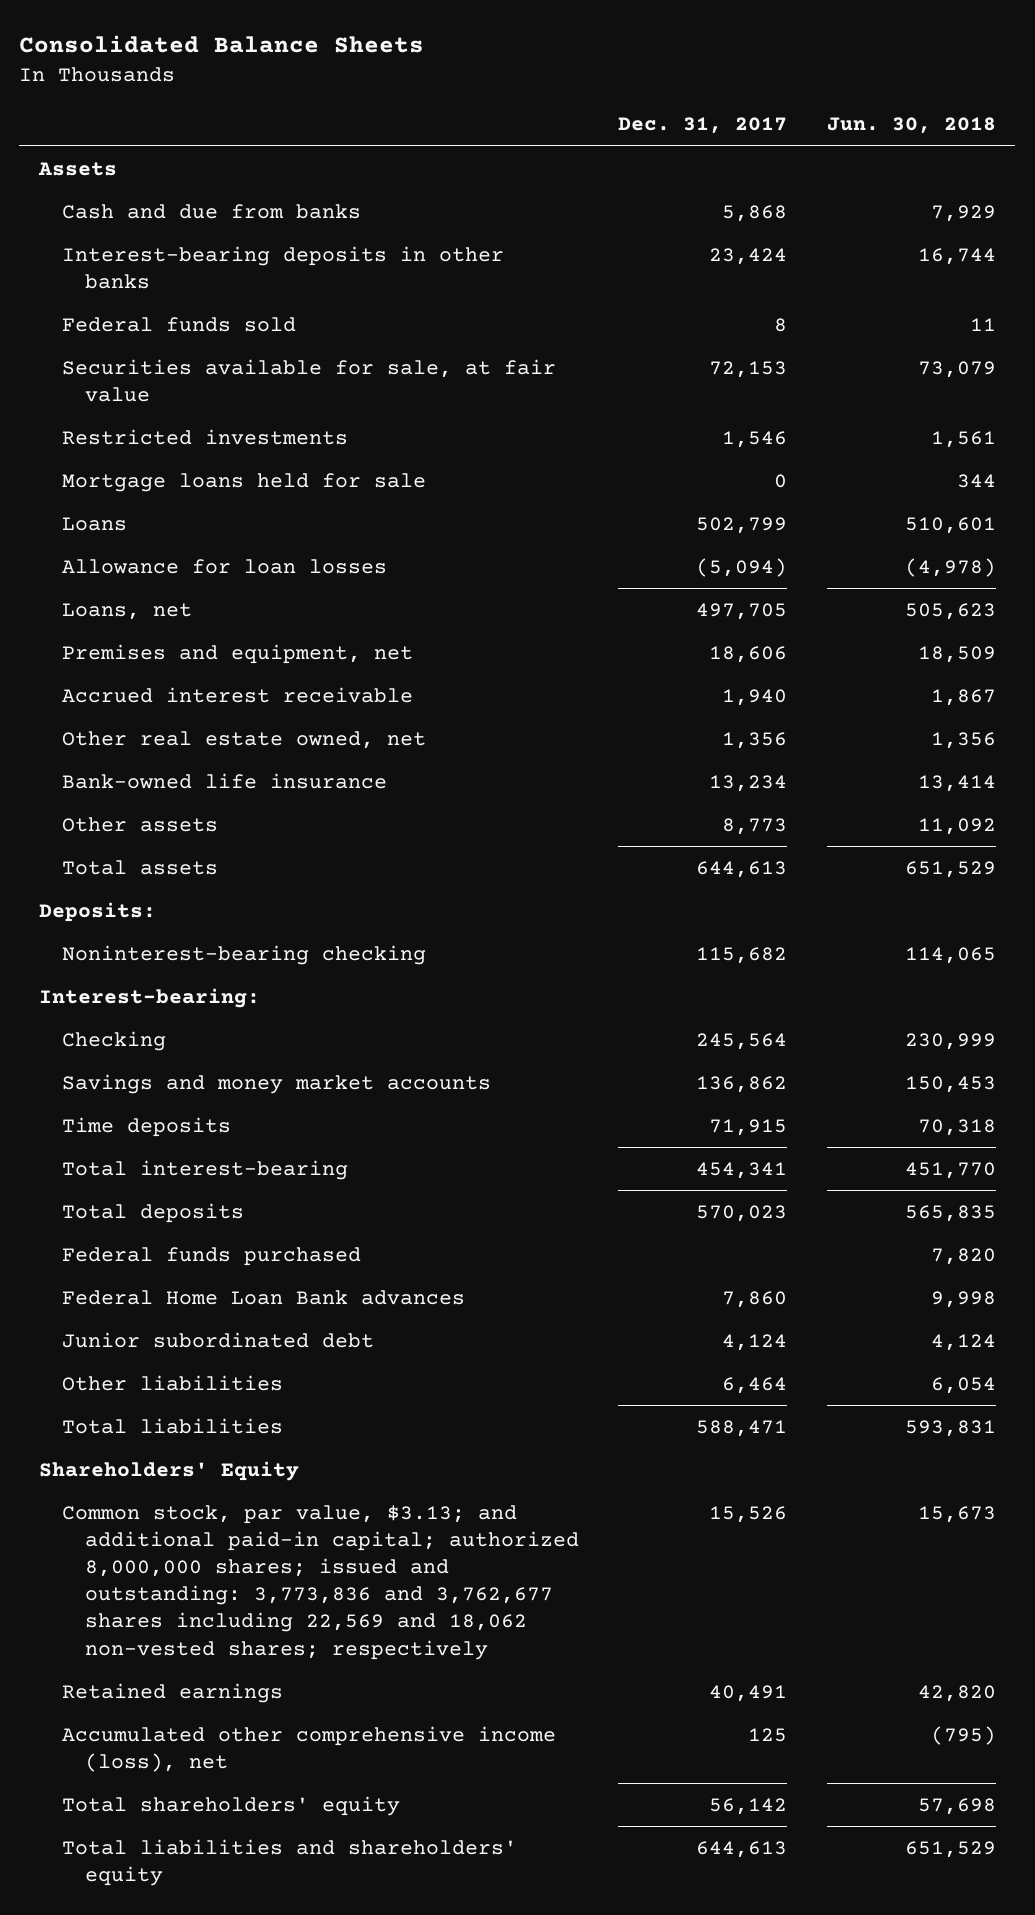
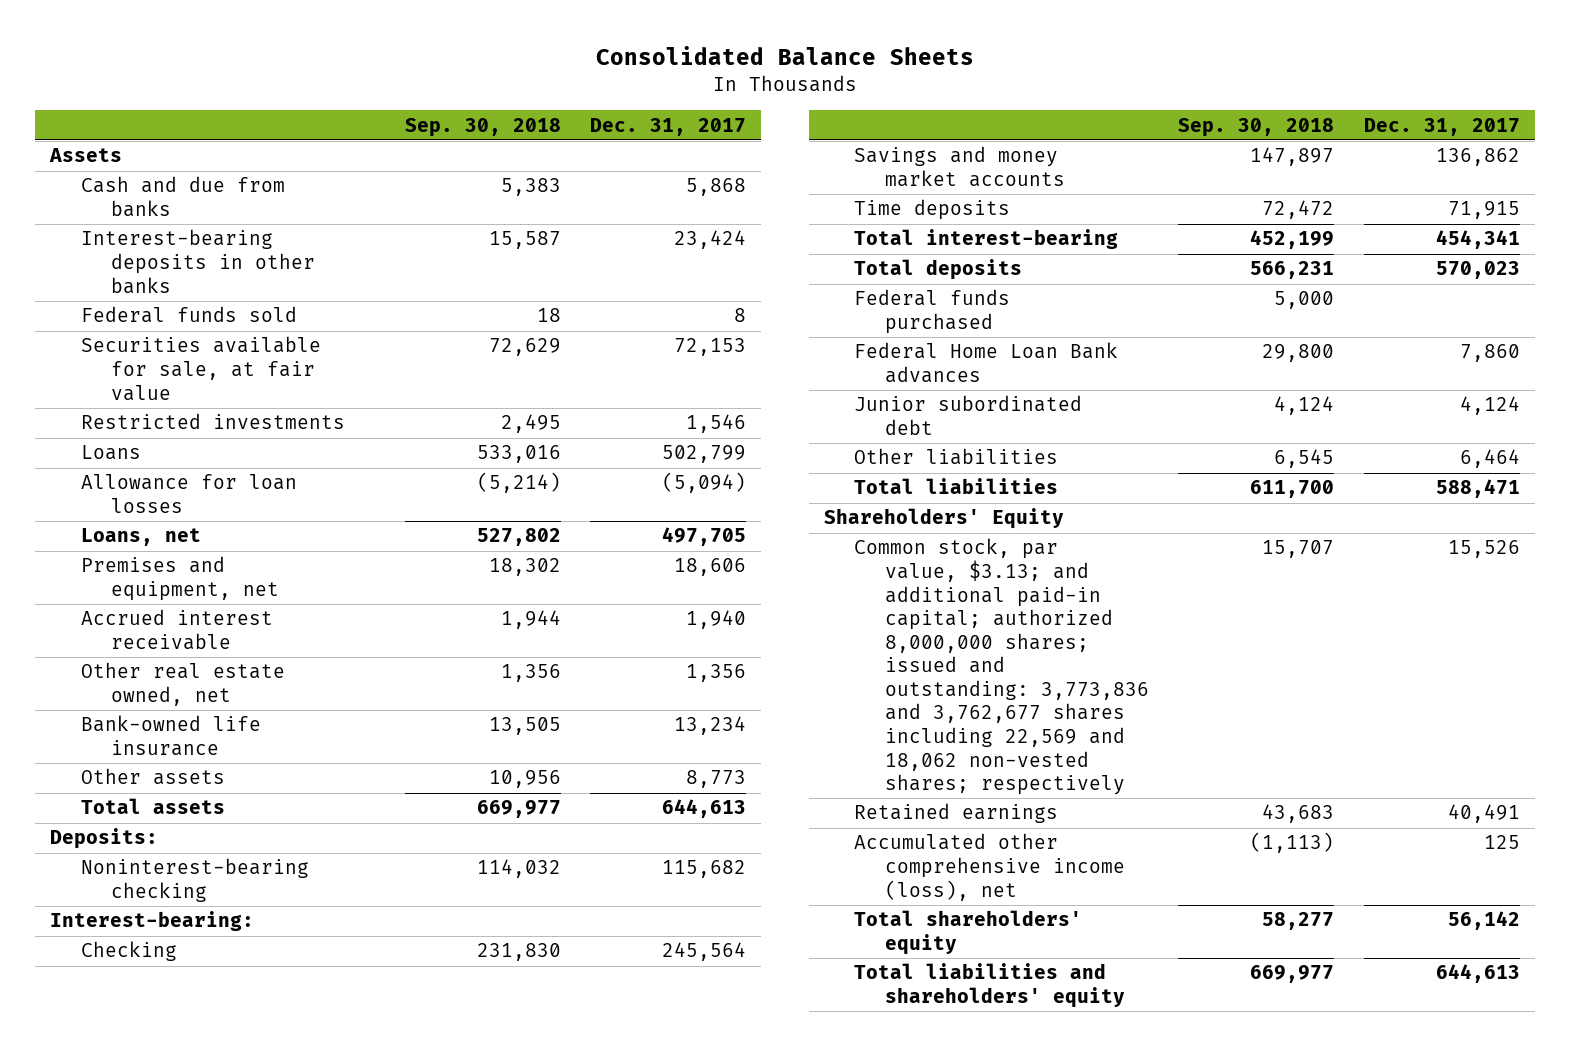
[826,117,996,135] Jun. 30, 2018 -> none
none -> [404,117,561,137] Sep. 30, 2018
[61,472,426,492] Mortgage loans held for sale -> none

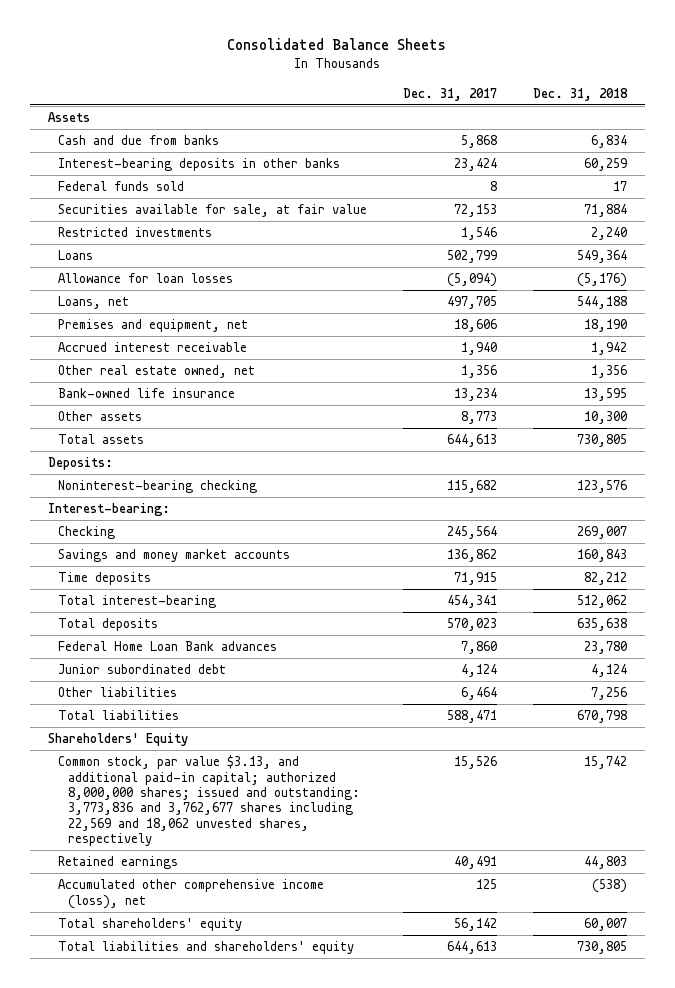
[404,117,561,137] Sep. 30, 2018 -> none
none -> [533,87,629,101] Dec. 31, 2018
[854,289,1011,335] Federal funds purchased -> none
[854,538,1149,796] Common stock, par value, $3.13; and additional paid-in capital; authorized 8,000,000 shares; issued and outstanding: 3,773,836 and 3,762,677 shares including 22,569 and 18,062 non-vested shares; respectively -> [58,755,361,847] Common stock, par value $3.13, and additional paid-in capital; authorized 8,000,000 shares; issued and outstanding: 3,773,836 and 3,762,677 shares including 22,569 and 18,062 unvested shares, respectively

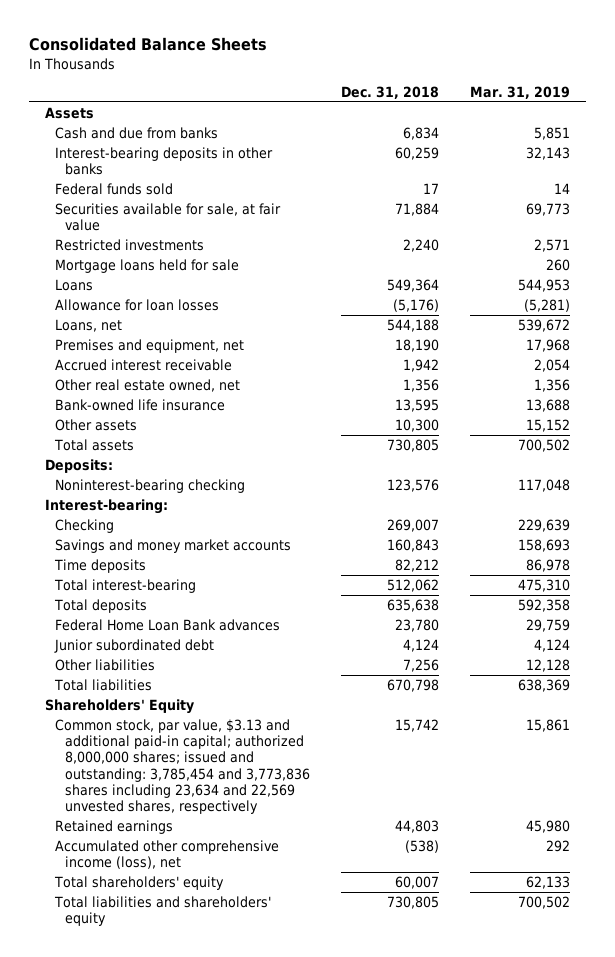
[403,87,498,101] Dec. 31, 2017 -> none
none -> [470,85,571,99] Mar. 31, 2019
none -> [54,258,239,273] Mortgage loans held for sale
[58,755,361,847] Common stock, par value $3.13, and additional paid-in capital; authorized 8,000,000 shares; issued and outstanding: 3,773,836 and 3,762,677 shares including 22,569 and 18,062 unvested shares, respectively -> [54,718,310,815] Common stock, par value, $3.13 and additional paid-in capital; authorized 8,000,000 shares; issued and outstanding: 3,785,454 and 3,773,836 shares including 23,634 and 22,569 unvested shares, respectively

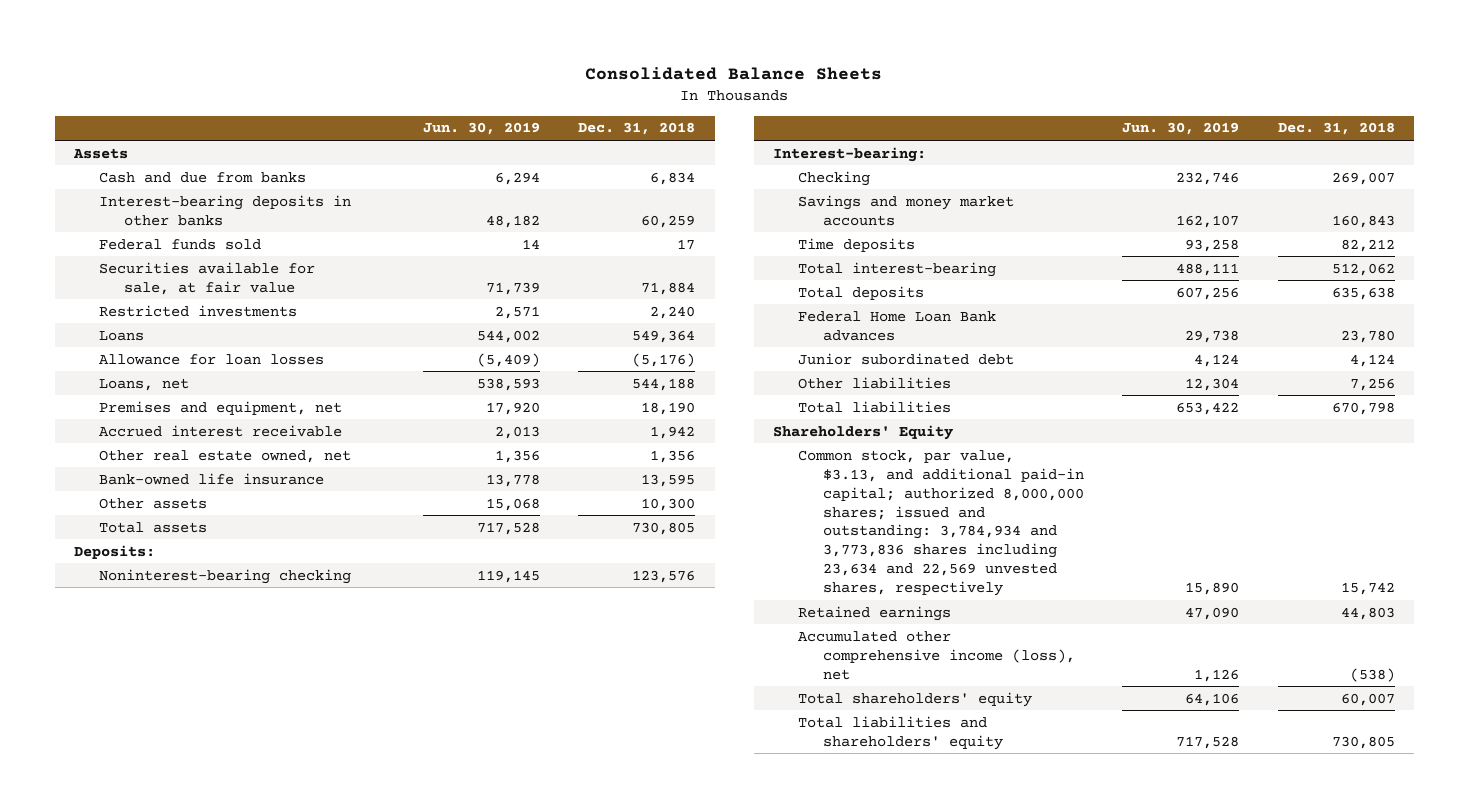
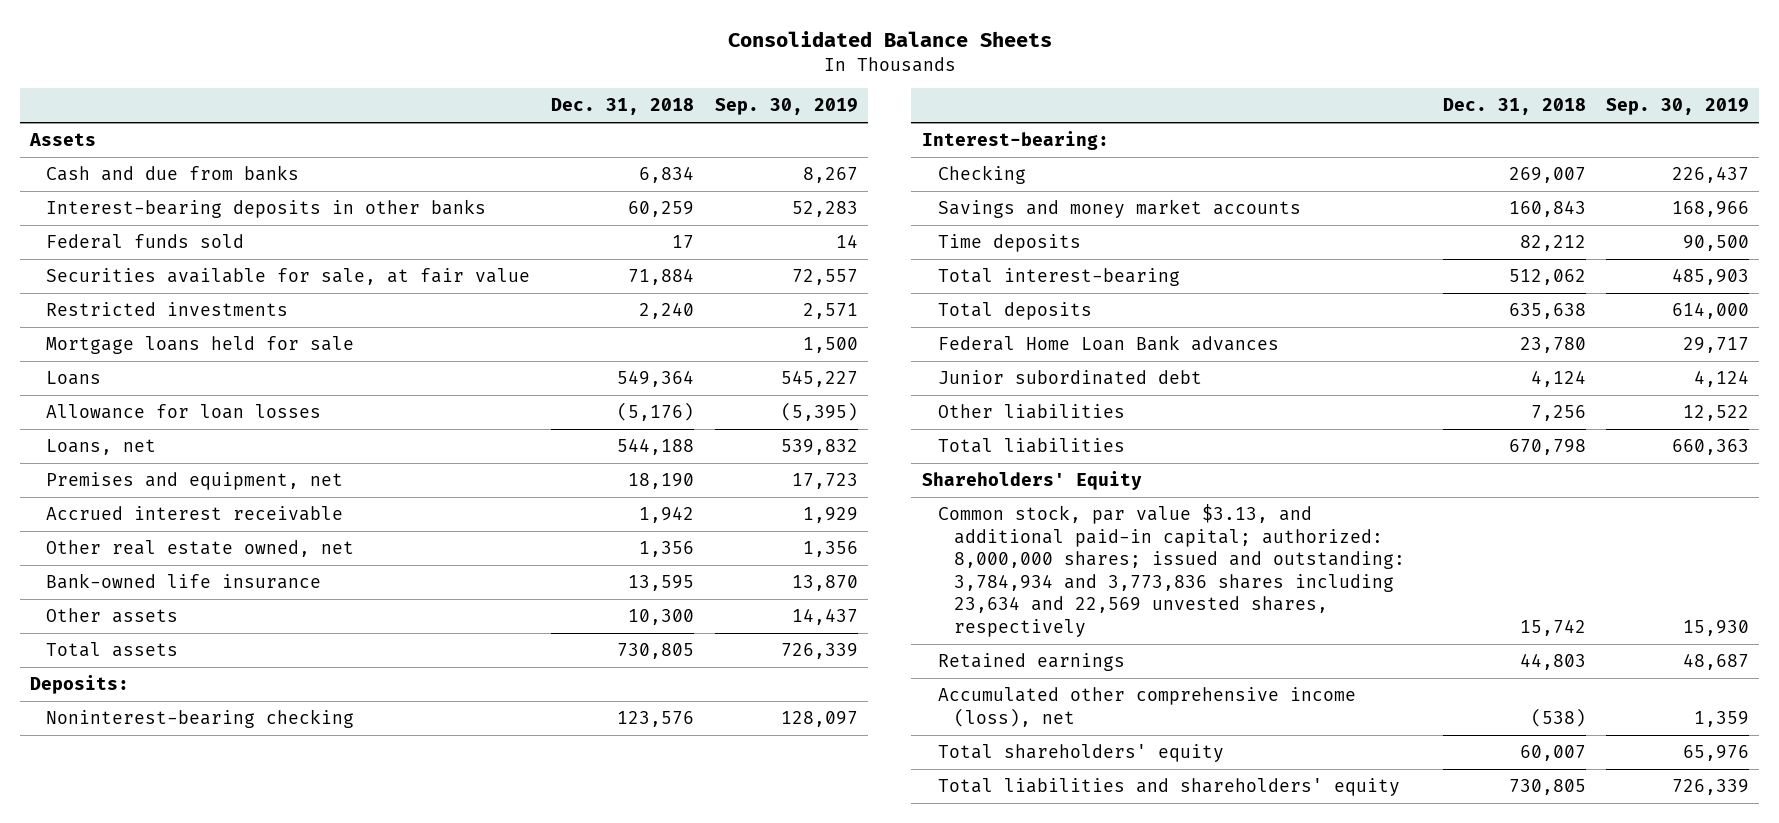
[423,122,541,136] Jun. 30, 2019 -> none
none -> [714,98,858,116] Sep. 30, 2019
none -> [46,336,355,355] Mortgage loans held for sale
[798,449,1085,597] Common stock, par value, $3.13, and additional paid-in capital; authorized 8,000,000 shares; issued and outstanding: 3,784,934 and 3,773,836 shares including 23,634 and 22,569 unvested shares, respectively -> [937,504,1406,638] Common stock, par value $3.13, and additional paid-in capital; authorized: 8,000,000 shares; issued and outstanding: 3,784,934 and 3,773,836 shares including 23,634 and 22,569 unvested shares, respectively

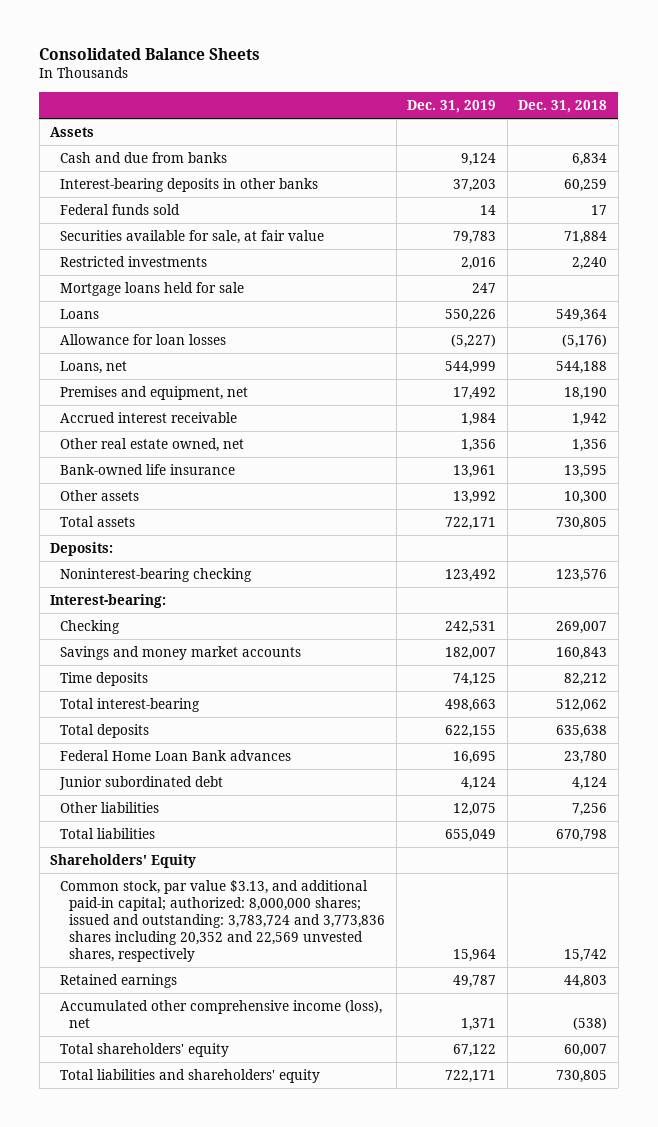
[714,98,858,116] Sep. 30, 2019 -> none
none -> [407,99,497,113] Dec. 31, 2019
[937,504,1406,638] Common stock, par value $3.13, and additional paid-in capital; authorized: 8,000,000 shares; issued and outstanding: 3,784,934 and 3,773,836 shares including 23,634 and 22,569 unvested shares, respectively -> [59,879,386,962] Common stock, par value $3.13, and additional paid-in capital; authorized: 8,000,000 shares; issued and outstanding: 3,783,724 and 3,773,836 shares including 20,352 and 22,569 unvested shares, respectively

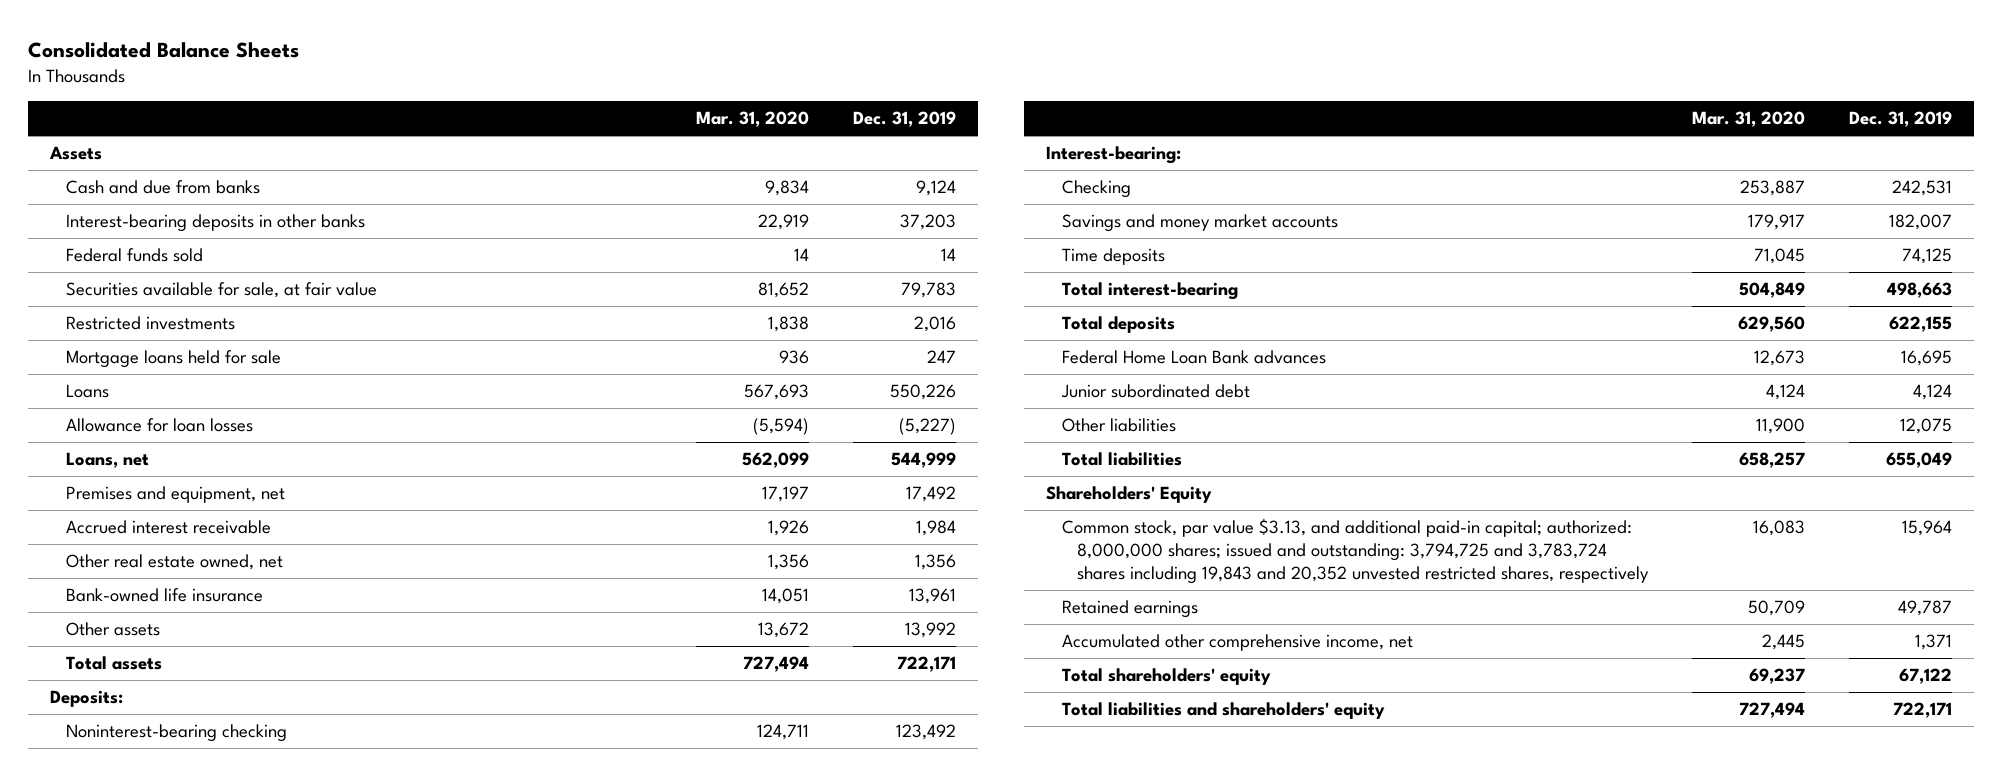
[518,99,608,113] Dec. 31, 2018 -> none
none -> [695,111,809,128] Mar. 31, 2020
[59,879,386,962] Common stock, par value $3.13, and additional paid-in capital; authorized: 8,000,000 shares; issued and outstanding: 3,783,724 and 3,773,836 shares including 20,352 and 22,569 unvested shares, respectively -> [1061,518,1649,585] Common stock, par value $3.13, and additional paid-in capital; authorized: 8,000,000 shares; issued and outstanding: 3,794,725 and 3,783,724 shares including 19,843 and 20,352 unvested restricted shares, respectively
[59,999,382,1028] Accumulated other comprehensive income (loss), net -> [1061,634,1413,652] Accumulated other comprehensive income, net

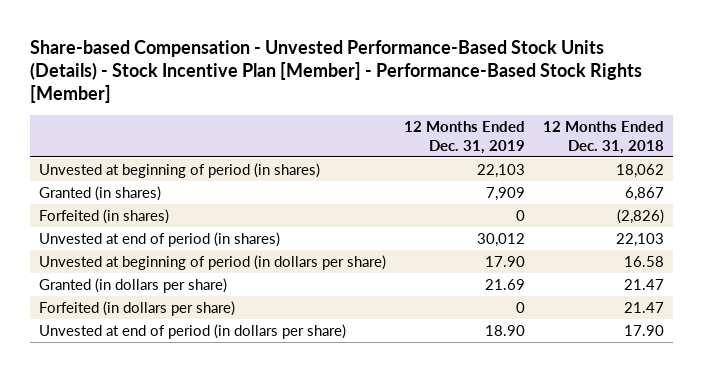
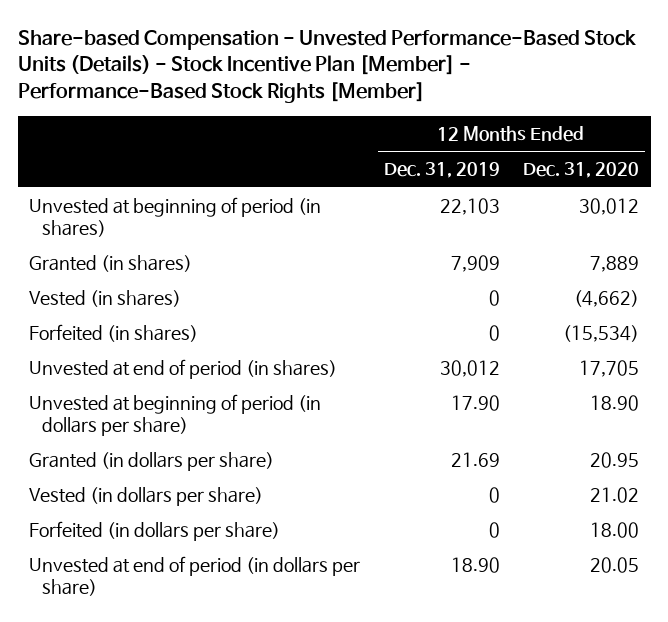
[543,121,665,154] 12 Months Ended Dec. 31, 2018 -> none
none -> [523,162,640,179] Dec. 31, 2020
none -> [29,289,182,307] Vested (in shares)
none -> [29,486,264,506] Vested (in dollars per share)

